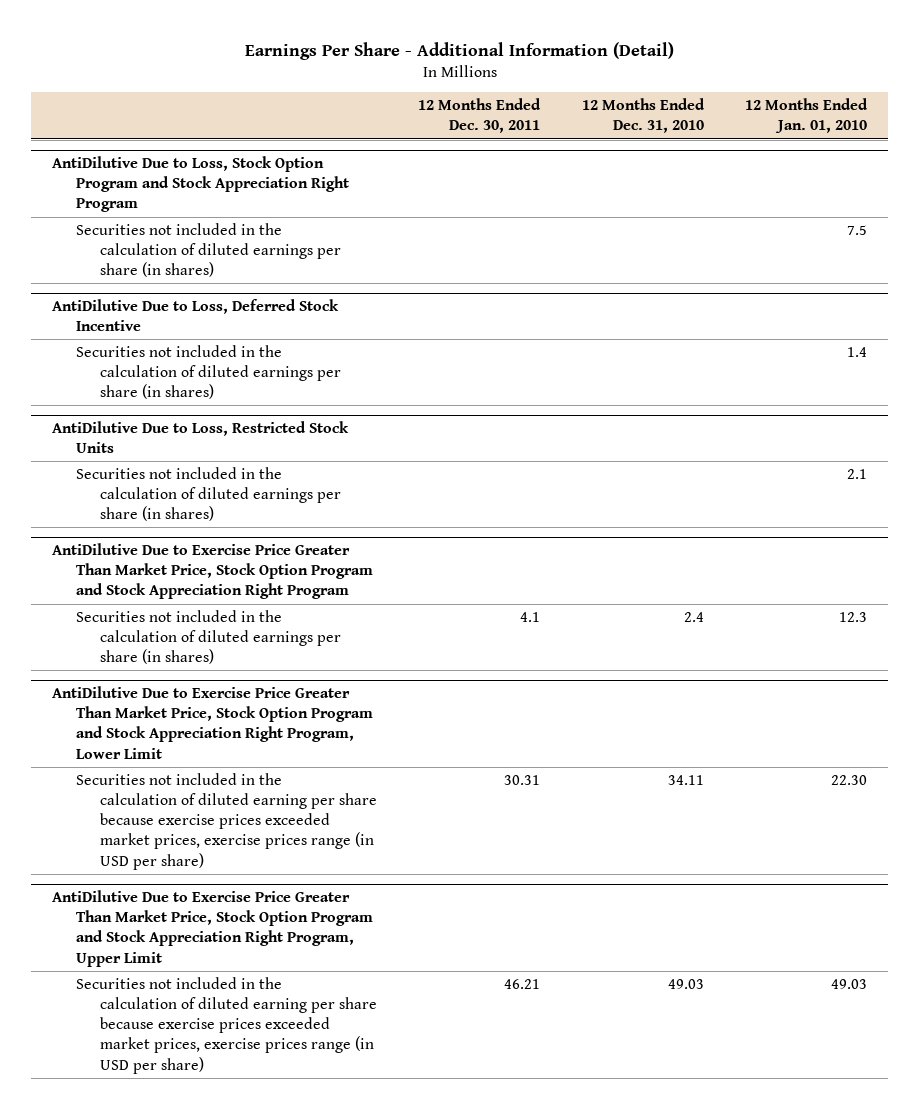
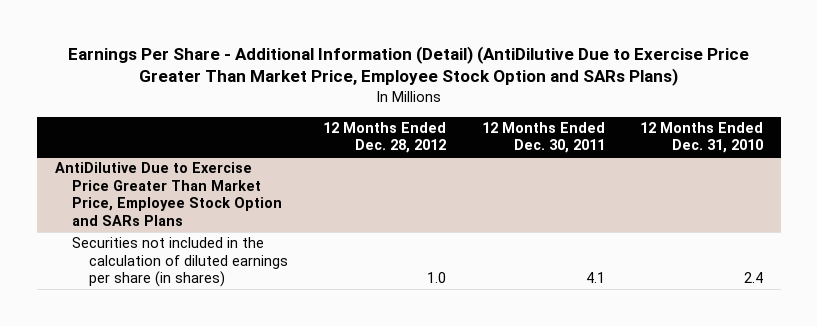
[244,41,674,60] Earnings Per Share - Additional Information (Detail) -> [67,45,749,87] Earnings Per Share - Additional Information (Detail) (AntiDilutive Due to Exercise Price Greater Than Market Price, Employee Stock Option and SARs Plans)
[745,98,869,134] 12 Months Ended Jan. 01, 2010 -> none
none -> [323,121,447,154] 12 Months Ended Dec. 28, 2012
[52,155,350,213] AntiDilutive Due to Loss, Stock Option Program and Stock Appreciation Right Program -> none
[76,222,341,278] Securities not included in the calculation of diluted earnings per share (in shares) -> none
[52,298,340,332] AntiDilutive Due to Loss, Deferred Stock Incentive -> none
[76,344,341,400] Securities not included in the calculation of diluted earnings per share (in shares) -> none
[52,420,350,454] AntiDilutive Due to Loss, Restricted Stock Units -> none
[76,466,341,522] Securities not included in the calculation of diluted earnings per share (in shares) -> none
[52,542,374,600] AntiDilutive Due to Exercise Price Greater Than Market Price, Stock Option Program and Stock Appreciation Right Program -> [54,162,282,226] AntiDilutive Due to Exercise Price Greater Than Market Price, Employee Stock Option and SARs Plans
[52,685,374,759] AntiDilutive Due to Exercise Price Greater Than Market Price, Stock Option Program and Stock Appreciation Right Program, Lower Limit -> none
[76,772,377,870] Securities not included in the calculation of diluted earning per share because exercise prices exceeded market prices, exercise prices range (in USD per share) -> none
[52,889,374,967] AntiDilutive Due to Exercise Price Greater Than Market Price, Stock Option Program and Stock Appreciation Right Program, Upper Limit -> none
[76,976,377,1074] Securities not included in the calculation of diluted earning per share because exercise prices exceeded market prices, exercise prices range (in USD per share) -> none

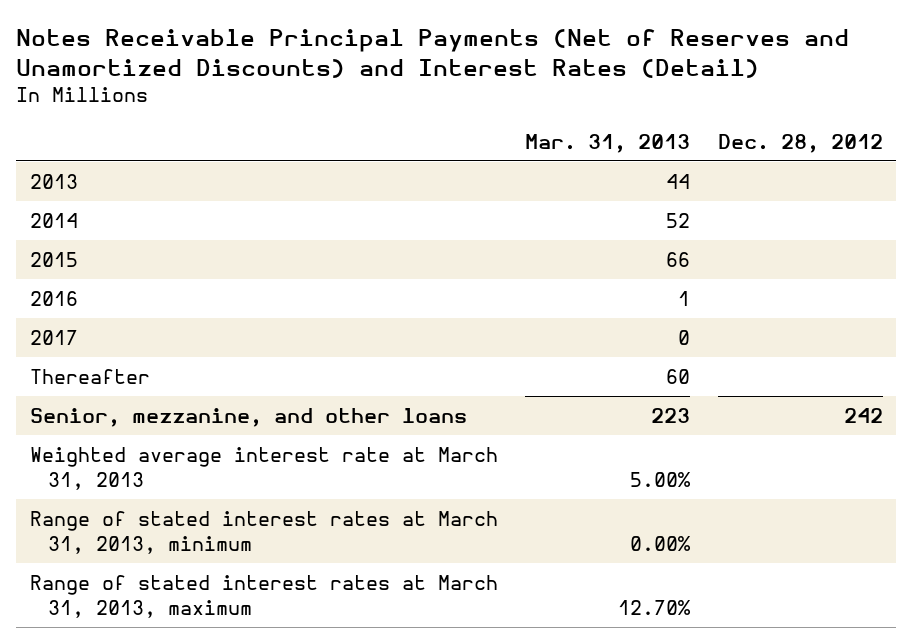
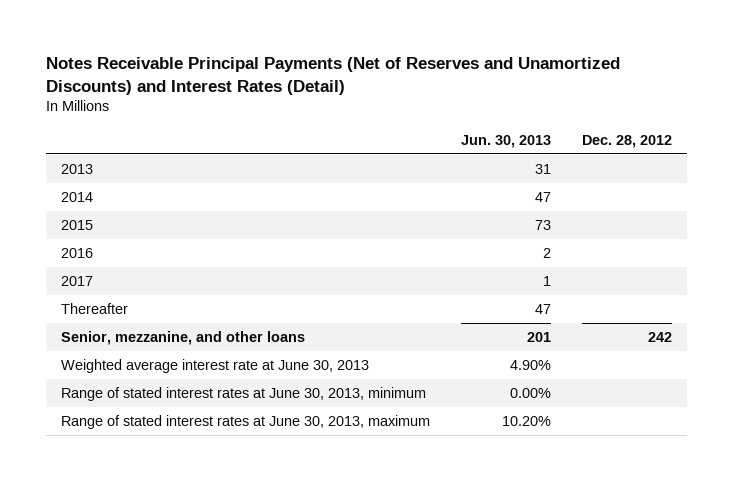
[525,133,691,153] Mar. 31, 2013 -> none
none -> [461,135,552,149] Jun. 30, 2013
[29,447,498,490] Weighted average interest rate at March 31, 2013 -> [61,358,370,373] Weighted average interest rate at June 30, 2013
[29,511,498,554] Range of stated interest rates at March 31, 2013, minimum -> [61,386,427,401] Range of stated interest rates at June 30, 2013, minimum
[29,575,498,618] Range of stated interest rates at March 31, 2013, maximum -> [61,414,431,429] Range of stated interest rates at June 30, 2013, maximum

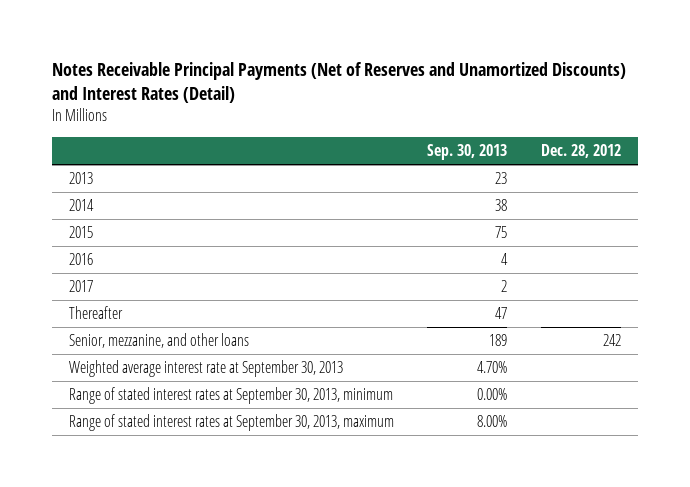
[461,135,552,149] Jun. 30, 2013 -> none
none -> [427,144,508,161] Sep. 30, 2013
[61,358,370,373] Weighted average interest rate at June 30, 2013 -> [68,360,343,378] Weighted average interest rate at September 30, 2013
[61,386,427,401] Range of stated interest rates at June 30, 2013, minimum -> [68,387,393,405] Range of stated interest rates at September 30, 2013, minimum
[61,414,431,429] Range of stated interest rates at June 30, 2013, maximum -> [68,414,394,432] Range of stated interest rates at September 30, 2013, maximum

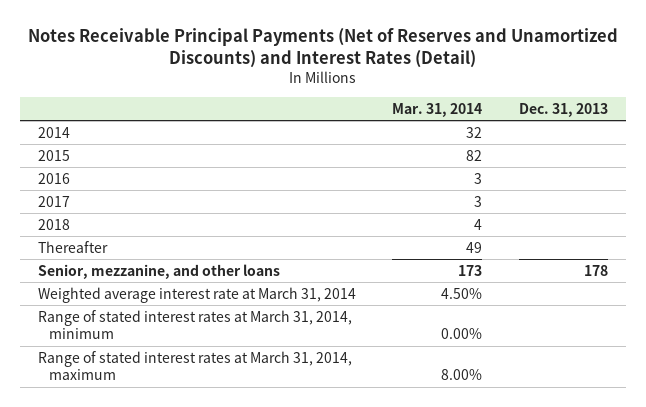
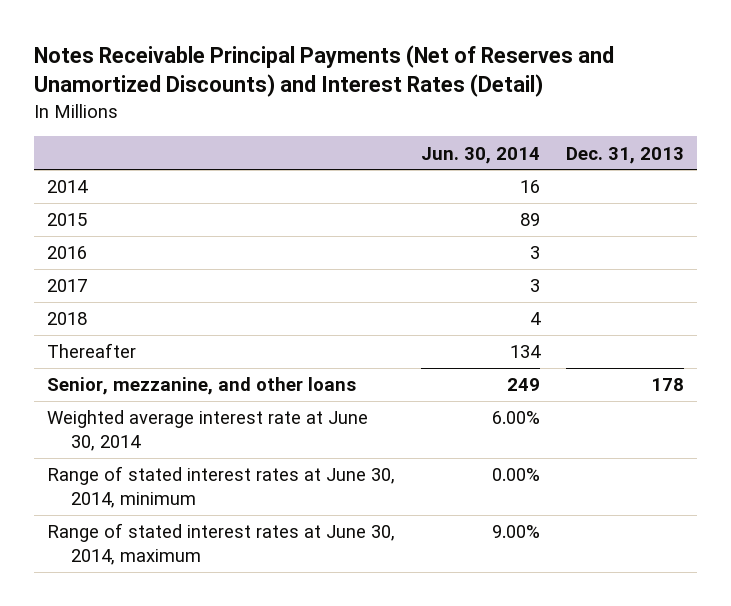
[392,102,483,117] Mar. 31, 2014 -> none
none -> [421,146,541,164] Jun. 30, 2014
[37,286,356,303] Weighted average interest rate at March 31, 2014 -> [47,410,369,452] Weighted average interest rate at June 30, 2014
[37,309,352,340] Range of stated interest rates at March 31, 2014, minimum -> [47,466,396,509] Range of stated interest rates at June 30, 2014, minimum
[37,350,352,381] Range of stated interest rates at March 31, 2014, maximum -> [47,523,396,566] Range of stated interest rates at June 30, 2014, maximum

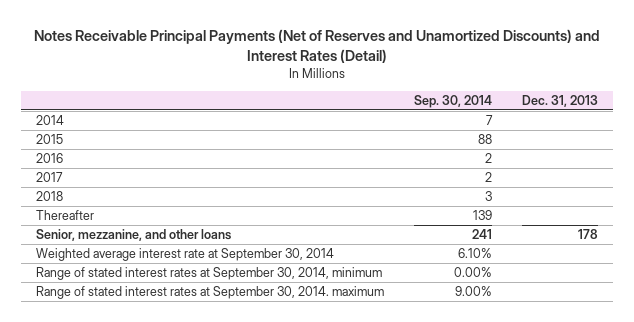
[421,146,541,164] Jun. 30, 2014 -> none
none -> [414,94,493,108] Sep. 30, 2014
[47,410,369,452] Weighted average interest rate at June 30, 2014 -> [36,248,335,262] Weighted average interest rate at September 30, 2014
[47,466,396,509] Range of stated interest rates at June 30, 2014, minimum -> [36,267,383,281] Range of stated interest rates at September 30, 2014, minimum
[47,523,396,566] Range of stated interest rates at June 30, 2014, maximum -> [36,286,385,300] Range of stated interest rates at September 30, 2014. maximum

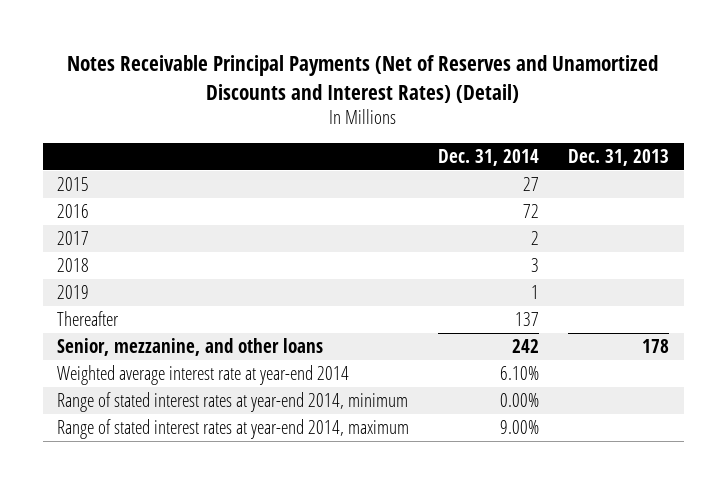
[34,29,601,63] Notes Receivable Principal Payments (Net of Reserves and Unamortized Discounts) and Interest Rates (Detail) -> [67,55,659,103] Notes Receivable Principal Payments (Net of Reserves and Unamortized Discounts and Interest Rates) (Detail)
[414,94,493,108] Sep. 30, 2014 -> none
none -> [438,148,540,166] Dec. 31, 2014
[36,115,65,126] 2014 -> none
none -> [57,285,90,300] 2019
[36,248,335,262] Weighted average interest rate at September 30, 2014 -> [57,365,350,386] Weighted average interest rate at year-end 2014
[36,267,383,281] Range of stated interest rates at September 30, 2014, minimum -> [57,392,409,413] Range of stated interest rates at year-end 2014, minimum
[36,286,385,300] Range of stated interest rates at September 30, 2014. maximum -> [57,419,410,440] Range of stated interest rates at year-end 2014, maximum

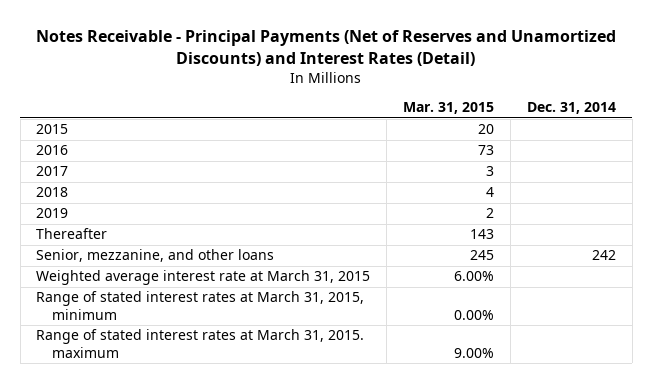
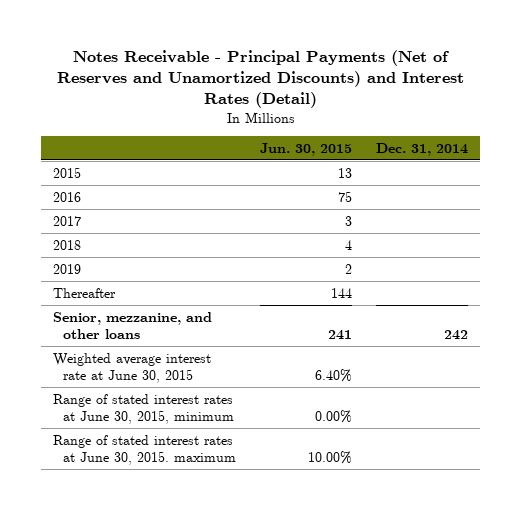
[403,102,495,115] Mar. 31, 2015 -> none
none -> [260,142,353,156] Jun. 30, 2015
[36,270,371,286] Weighted average interest rate at March 31, 2015 -> [53,352,212,383] Weighted average interest rate at June 30, 2015
[36,291,365,320] Range of stated interest rates at March 31, 2015, minimum -> [53,393,235,424] Range of stated interest rates at June 30, 2015, minimum
[36,329,365,358] Range of stated interest rates at March 31, 2015. maximum -> [53,434,237,465] Range of stated interest rates at June 30, 2015. maximum

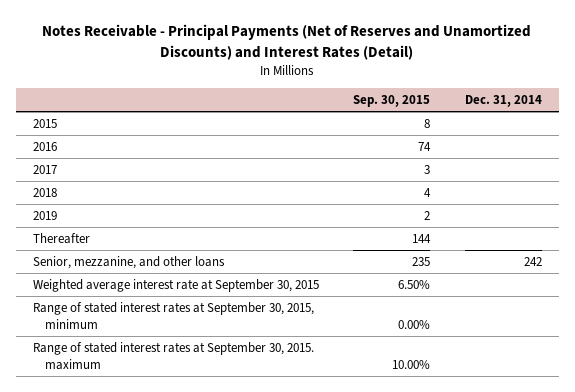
[260,142,353,156] Jun. 30, 2015 -> none
none -> [353,94,431,107] Sep. 30, 2015
[53,352,212,383] Weighted average interest rate at June 30, 2015 -> [32,278,319,292] Weighted average interest rate at September 30, 2015
[53,393,235,424] Range of stated interest rates at June 30, 2015, minimum -> [32,301,314,329] Range of stated interest rates at September 30, 2015, minimum
[53,434,237,465] Range of stated interest rates at June 30, 2015. maximum -> [32,341,314,370] Range of stated interest rates at September 30, 2015. maximum

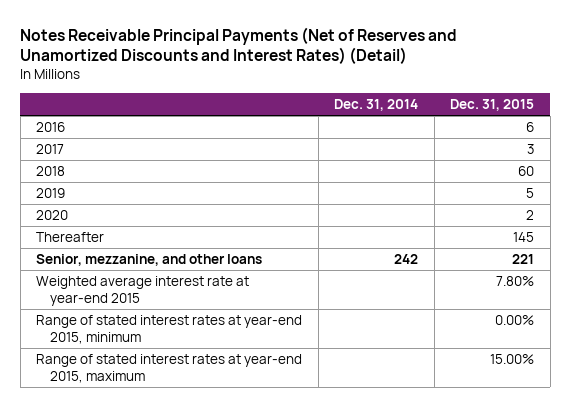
[42,24,532,60] Notes Receivable - Principal Payments (Net of Reserves and Unamortized Discounts) and Interest Rates (Detail) -> [20,26,458,65] Notes Receivable Principal Payments (Net of Reserves and Unamortized Discounts and Interest Rates) (Detail)
[353,94,431,107] Sep. 30, 2015 -> none
none -> [450,98,535,111] Dec. 31, 2015
[32,118,57,128] 2015 -> none
none -> [36,210,69,221] 2020
[32,278,319,292] Weighted average interest rate at September 30, 2015 -> [36,276,250,306] Weighted average interest rate at year-end 2015
[32,301,314,329] Range of stated interest rates at September 30, 2015, minimum -> [36,315,303,344] Range of stated interest rates at year-end 2015, minimum
[32,341,314,370] Range of stated interest rates at September 30, 2015. maximum -> [36,354,303,383] Range of stated interest rates at year-end 2015, maximum

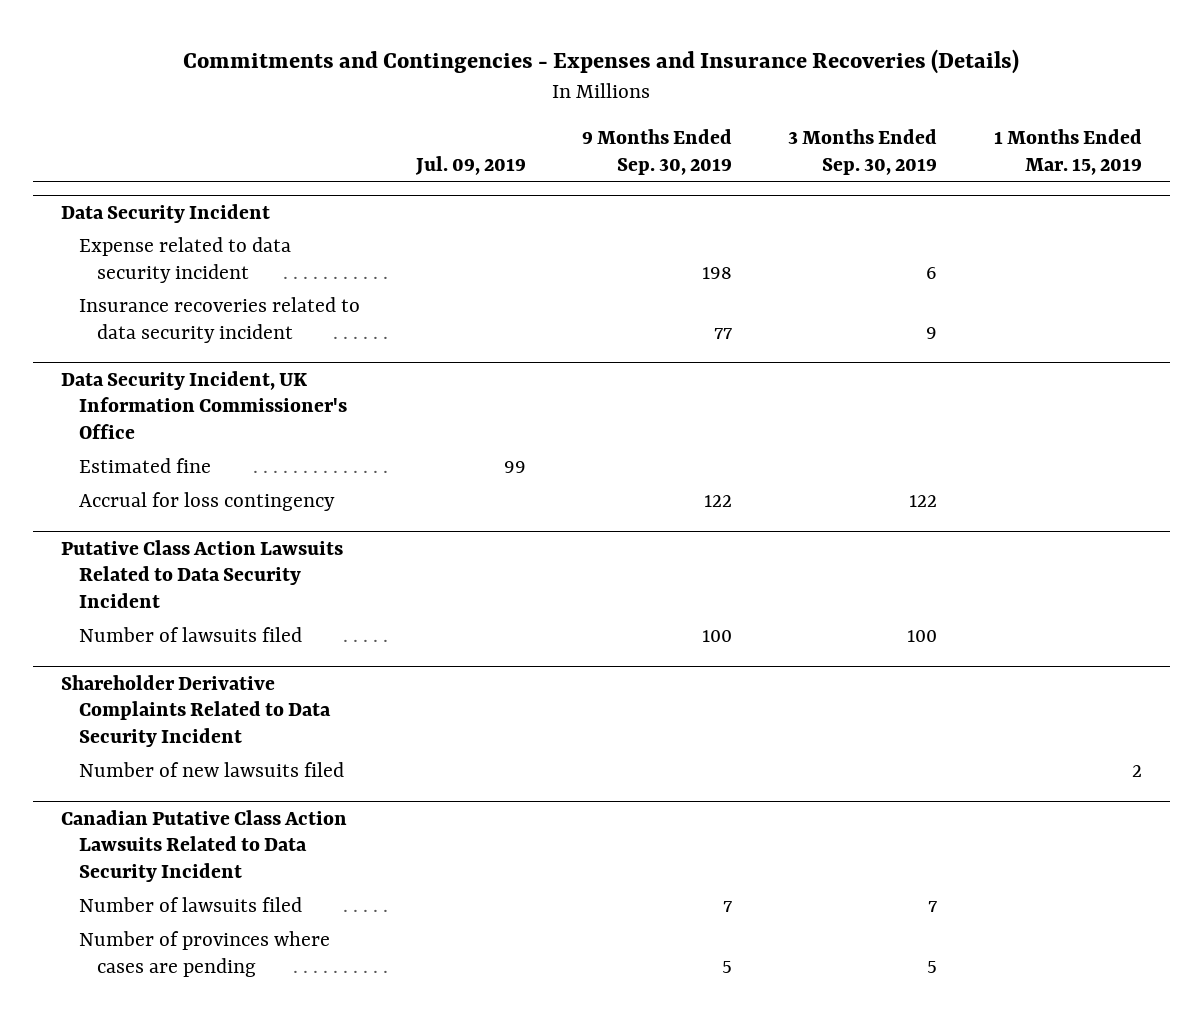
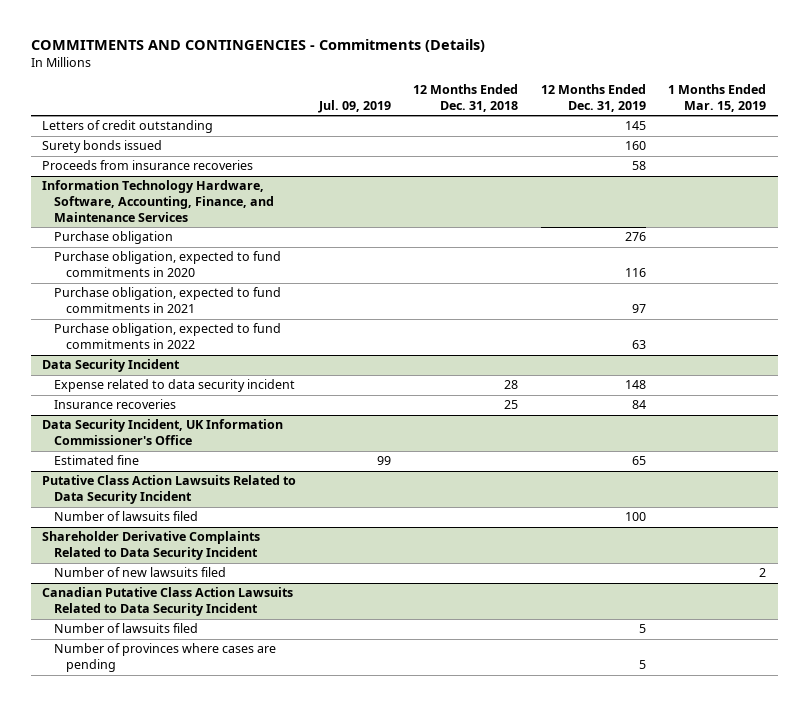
[183,48,1020,74] Commitments and Contingencies - Expenses and Insurance Recoveries (Details) -> [30,39,485,53] COMMITMENTS AND CONTINGENCIES - Commitments (Details)
[582,129,733,176] 9 Months Ended Sep. 30, 2019 -> none
[788,129,938,176] 3 Months Ended Sep. 30, 2019 -> none
none -> [413,84,519,112] 12 Months Ended Dec. 31, 2018
none -> [540,84,646,112] 12 Months Ended Dec. 31, 2019
none -> [42,120,214,134] Letters of credit outstanding
none -> [42,140,163,154] Surety bonds issued
none -> [42,160,254,171] Proceeds from insurance recoveries
none -> [42,180,274,222] Information Technology Hardware, Software, Accounting, Finance, and Maintenance Services
none -> [53,231,173,245] Purchase obligation
none -> [53,251,281,278] Purchase obligation, expected to fund commitments in 2020
none -> [53,287,281,314] Purchase obligation, expected to fund commitments in 2021
none -> [53,323,281,350] Purchase obligation, expected to fund commitments in 2022
[78,297,360,344] Insurance recoveries related to data security incident -> [53,399,176,410] Insurance recoveries
[78,492,335,512] Accrual for loss contingency -> none

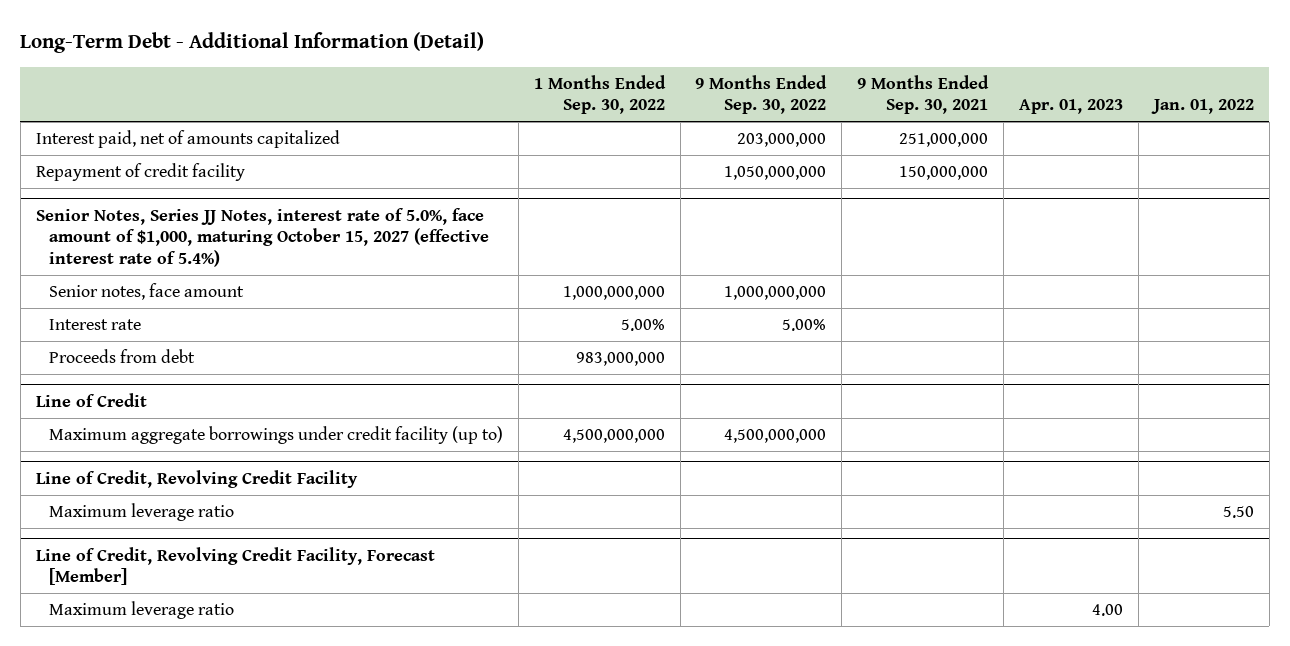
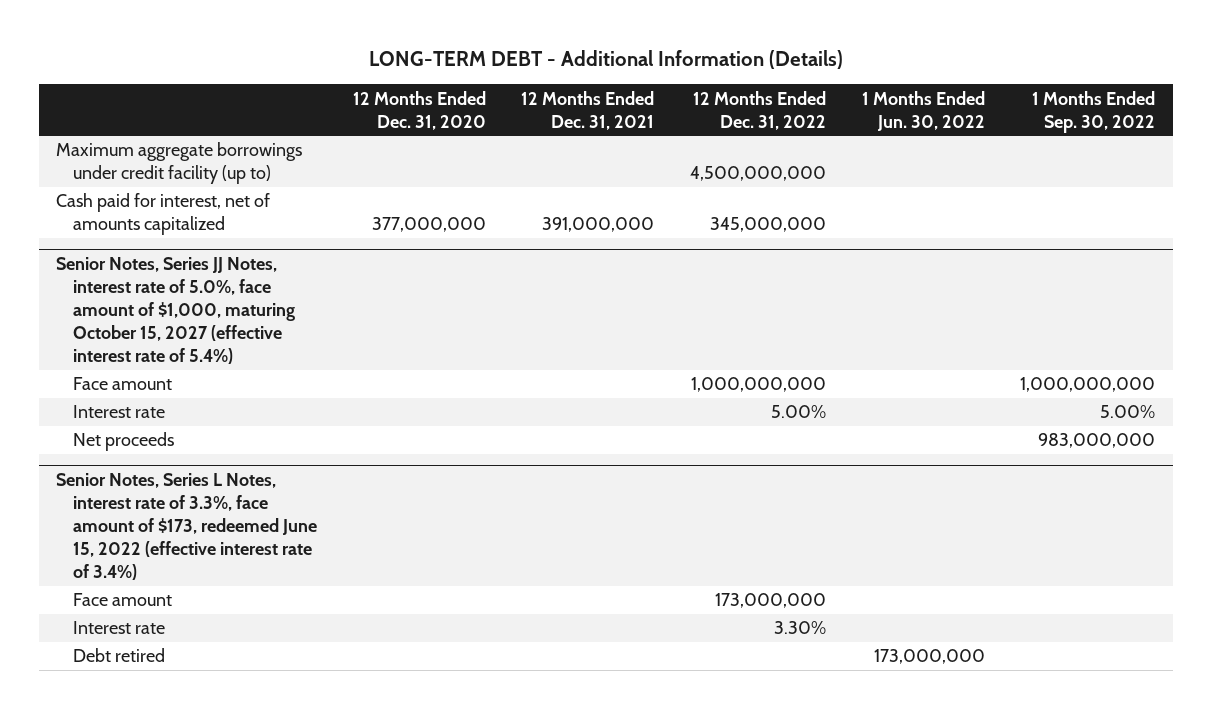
[20,32,485,54] Long-Term Debt - Additional Information (Detail) -> [368,50,843,70] LONG-TERM DEBT - Additional Information (Details)
[695,74,828,115] 9 Months Ended Sep. 30, 2022 -> none
[857,74,990,115] 9 Months Ended Sep. 30, 2021 -> none
[1019,99,1124,115] Apr. 01, 2023 -> none
[1150,99,1254,115] Jan. 01, 2022 -> none
none -> [352,90,486,130] 12 Months Ended Dec. 31, 2020
none -> [521,90,655,130] 12 Months Ended Dec. 31, 2021
none -> [693,90,827,130] 12 Months Ended Dec. 31, 2022
none -> [861,90,985,131] 1 Months Ended Jun. 30, 2022
[35,163,245,182] Repayment of credit facility -> none
none -> [56,142,303,185] Maximum aggregate borrowings under credit facility (up to)
[35,130,340,149] Interest paid, net of amounts capitalized -> [56,193,271,236] Cash paid for interest, net of amounts capitalized
[48,283,244,301] Senior notes, face amount -> [73,377,173,391] Face amount
[35,392,147,407] Line of Credit -> none
[48,426,503,445] Maximum aggregate borrowings under credit facility (up to) -> none
[35,469,358,488] Line of Credit, Revolving Credit Facility -> none
[48,503,234,522] Maximum leverage ratio -> none
[35,546,435,586] Line of Credit, Revolving Credit Facility, Forecast [Member] -> none
[48,601,234,620] Maximum leverage ratio -> none
[48,349,195,364] Proceeds from debt -> [73,432,175,452] Net proceeds
none -> [56,472,318,580] Senior Notes, Series L Notes, interest rate of 3.3%, face amount of $173, redeemed June 15, 2022 (effective interest rate of 3.4%)
none -> [73,593,173,607] Face amount
none -> [73,621,166,635] Interest rate
none -> [73,648,166,663] Debt retired

